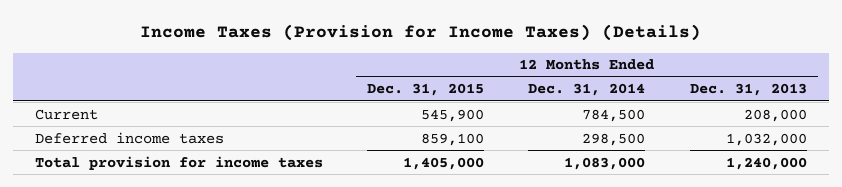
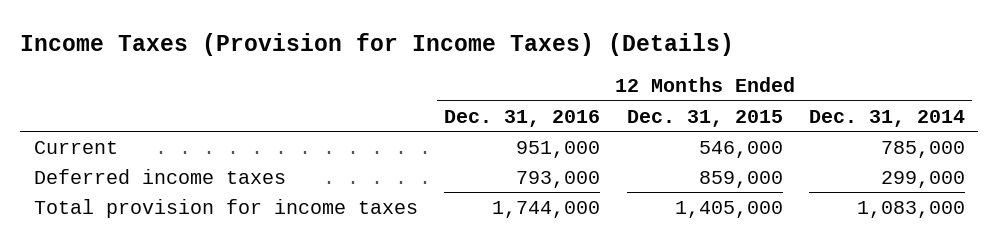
[689,83,807,97] Dec. 31, 2013 -> none
none -> [444,109,601,127] Dec. 31, 2016
[421,108,485,122] 545,900 -> [698,140,783,158] 546,000
[582,108,646,122] 784,500 -> [880,140,965,158] 785,000
[421,132,485,146] 859,100 -> [698,170,783,188] 859,000
[582,132,646,146] 298,500 -> [880,170,965,188] 299,000

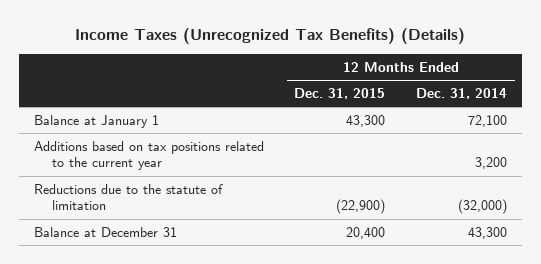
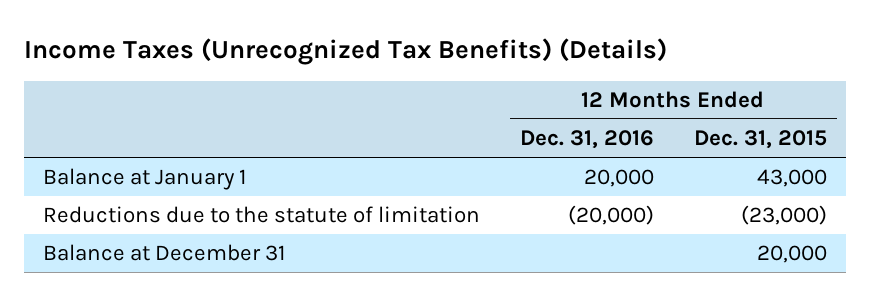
[415,88,507,100] Dec. 31, 2014 -> none
none -> [520,130,655,150] Dec. 31, 2016
[33,140,264,171] Additions based on tax positions related to the current year -> none
[346,114,386,127] 43,300 -> [756,169,827,188] 43,000
[336,199,386,215] (22,900) -> [740,205,827,226] (23,000)
[346,226,386,239] 20,400 -> [756,245,827,264] 20,000

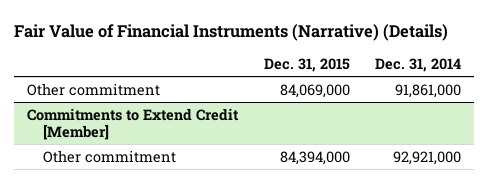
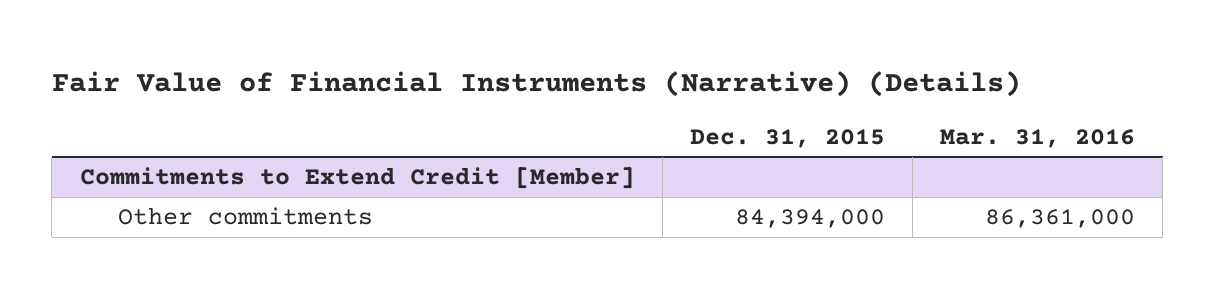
[375,57,462,72] Dec. 31, 2014 -> none
none -> [939,128,1135,148] Mar. 31, 2016
[27,82,161,96] Other commitment -> none
[42,149,176,163] Other commitment -> [118,207,374,226] Other commitments

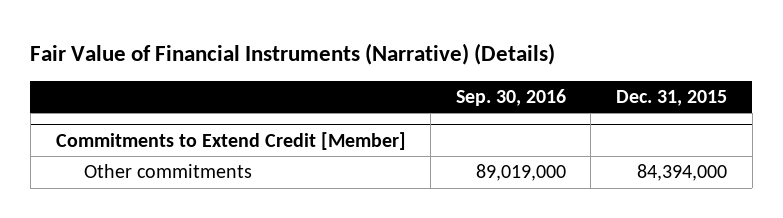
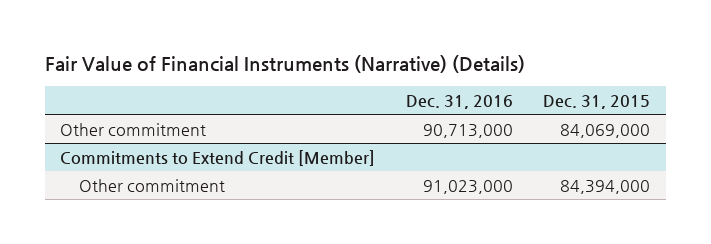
[455,89,566,107] Sep. 30, 2016 -> none
none -> [405,94,513,109] Dec. 31, 2016
none -> [60,122,207,136] Other commitment
[83,164,252,179] Other commitments -> [79,178,226,192] Other commitment

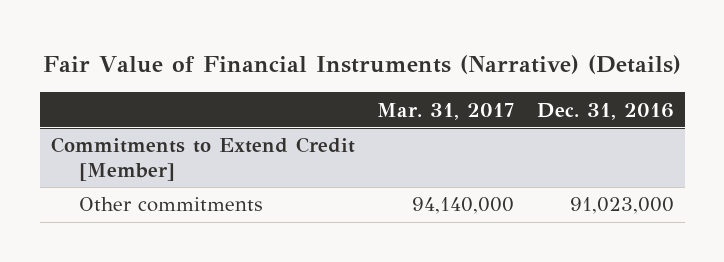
[543,94,651,109] Dec. 31, 2015 -> none
none -> [377,102,515,120] Mar. 31, 2017
[60,122,207,136] Other commitment -> none
[79,178,226,192] Other commitment -> [79,197,263,213] Other commitments

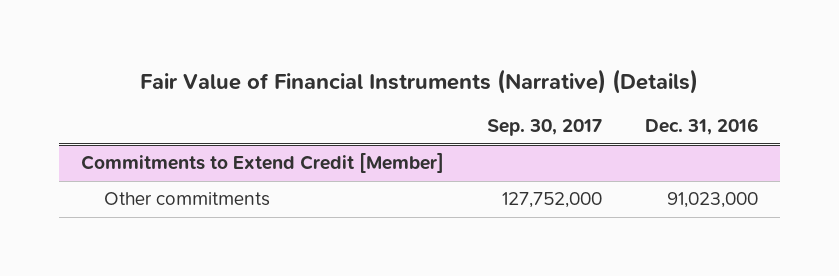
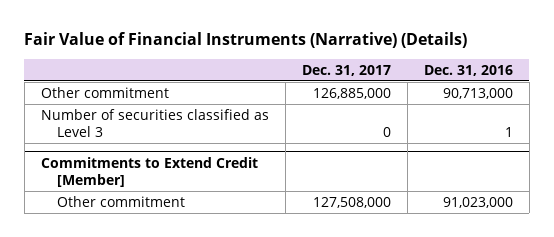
[486,119,602,137] Sep. 30, 2017 -> none
none -> [301,64,391,76] Dec. 31, 2017
none -> [40,86,169,98] Other commitment
none -> [40,108,269,138] Number of securities classified as Level 3
[103,192,270,207] Other commitments -> [56,195,185,207] Other commitment

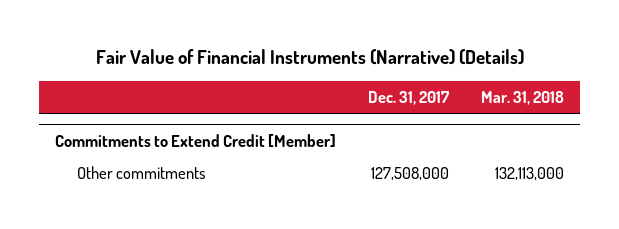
[423,64,513,76] Dec. 31, 2016 -> none
none -> [481,90,565,105] Mar. 31, 2018
[40,86,169,98] Other commitment -> none
[40,108,269,138] Number of securities classified as Level 3 -> none
[56,195,185,207] Other commitment -> [77,166,206,180] Other commitments

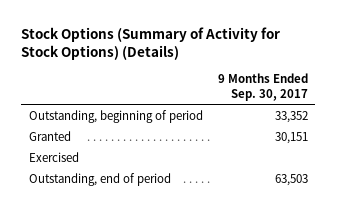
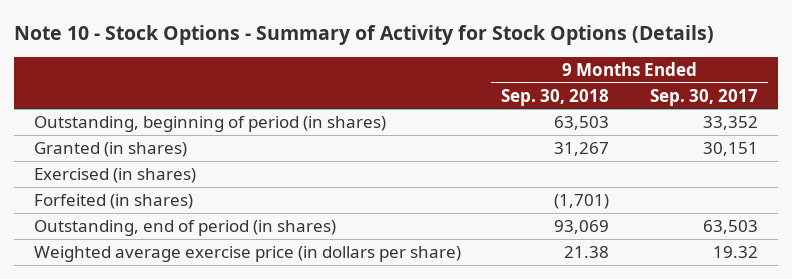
[21,27,281,61] Stock Options (Summary of Activity for Stock Options) (Details) -> [13,25,714,46] Note 10 - Stock Options - Summary of Activity for Stock Options (Details)
none -> [501,88,610,106] Sep. 30, 2018
[28,109,203,123] Outstanding, beginning of period -> [33,115,386,132] Outstanding, beginning of period (in shares)
[28,130,71,141] Granted -> [33,141,187,157] Granted (in shares)
[28,151,79,162] Exercised -> [33,167,196,183] Exercised (in shares)
none -> [33,193,193,209] Forfeited (in shares)
[28,172,171,186] Outstanding, end of period -> [33,219,336,236] Outstanding, end of period (in shares)
none -> [33,245,461,262] Weighted average exercise price (in dollars per share)

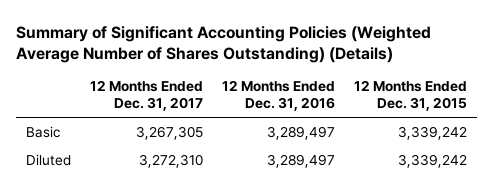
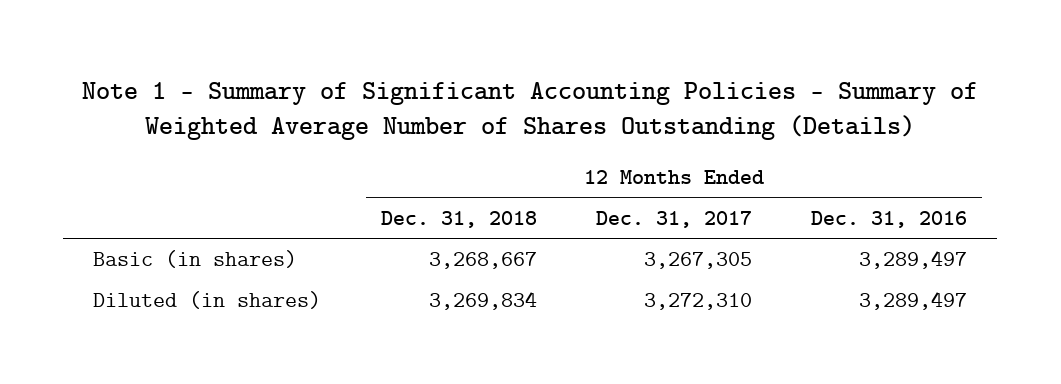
[16,25,432,63] Summary of Significant Accounting Policies (Weighted Average Number of Shares Outstanding) (Details) -> [82,81,979,141] Note 1 - Summary of Significant Accounting Policies - Summary of Weighted Average Number of Shares Outstanding (Details)
[354,80,468,112] 12 Months Ended Dec. 31, 2015 -> none
none -> [380,211,537,229] Dec. 31, 2018
[25,125,60,138] Basic -> [93,250,298,269] Basic (in shares)
[25,153,71,166] Diluted -> [93,291,322,310] Diluted (in shares)

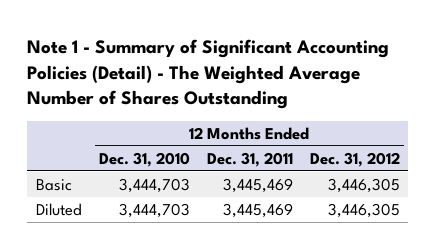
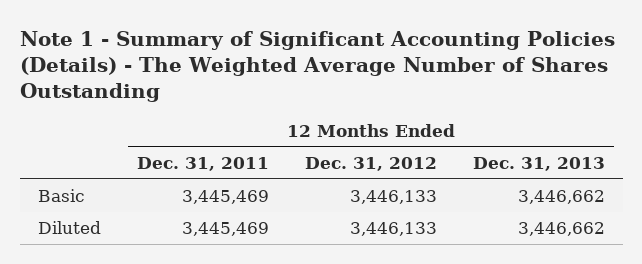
[27,39,390,110] Note 1 - Summary of Significant Accounting Policies (Detail) - The Weighted Average Number of Shares Outstanding -> [19,30,615,103] Note 1 - Summary of Significant Accounting Policies (Details) - The Weighted Average Number of Shares Outstanding
[98,151,190,167] Dec. 31, 2010 -> none
none -> [472,156,605,171] Dec. 31, 2013
[327,177,400,193] 3,446,305 -> [349,189,437,204] 3,446,133
[327,202,400,218] 3,446,305 -> [349,221,437,236] 3,446,133

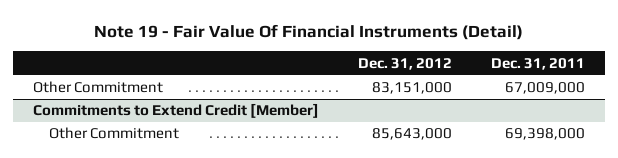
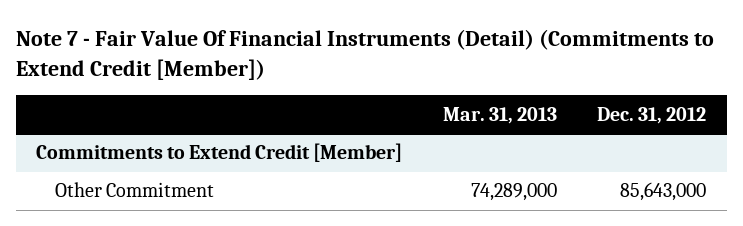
[94,23,524,40] Note 19 - Fair Value Of Financial Instruments (Detail) -> [16,29,715,81] Note 7 - Fair Value Of Financial Instruments (Detail) (Commitments to Extend Credit [Member])
[491,57,586,70] Dec. 31, 2011 -> none
none -> [442,106,557,124] Mar. 31, 2013
[32,81,163,94] Other Commitment -> none

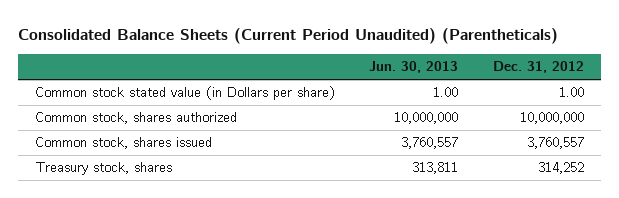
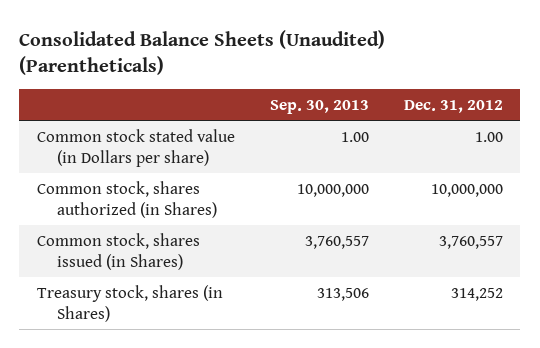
[17,27,558,44] Consolidated Balance Sheets (Current Period Unaudited) (Parentheticals) -> [19,29,386,76] Consolidated Balance Sheets (Unaudited) (Parentheticals)
[369,61,459,74] Jun. 30, 2013 -> none
none -> [269,99,369,114] Sep. 30, 2013
[35,112,238,125] Common stock, shares authorized -> [36,180,217,218] Common stock, shares authorized (in Shares)
[35,137,213,150] Common stock, shares issued -> [36,232,200,270] Common stock, shares issued (in Shares)
[35,162,173,176] Treasury stock, shares -> [36,284,223,322] Treasury stock, shares (in Shares)

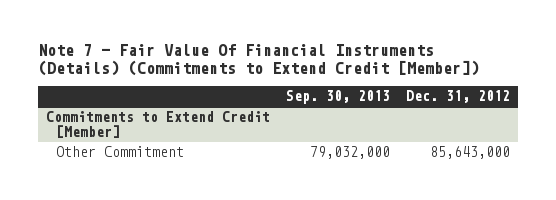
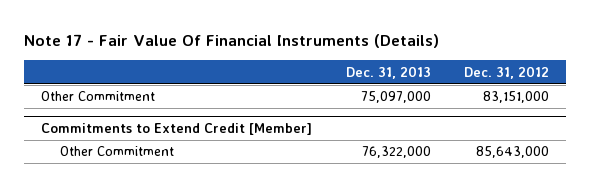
[38,44,480,77] Note 7 - Fair Value Of Financial Instruments (Details) (Commitments to Extend Credit [Member]) -> [24,34,440,49] Note 17 - Fair Value Of Financial Instruments (Details)
[286,90,391,105] Sep. 30, 2013 -> none
none -> [345,65,431,79] Dec. 31, 2013
none -> [40,91,155,102] Other Commitment

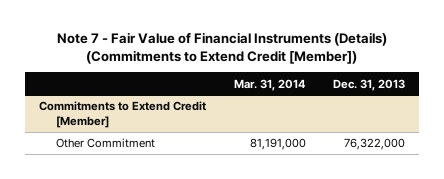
[24,34,440,49] Note 17 - Fair Value Of Financial Instruments (Details) -> [57,31,388,64] Note 7 - Fair Value of Financial Instruments (Details) (Commitments to Extend Credit [Member])
[464,65,550,79] Dec. 31, 2012 -> none
none -> [233,78,306,91] Mar. 31, 2014
[40,91,155,102] Other Commitment -> none

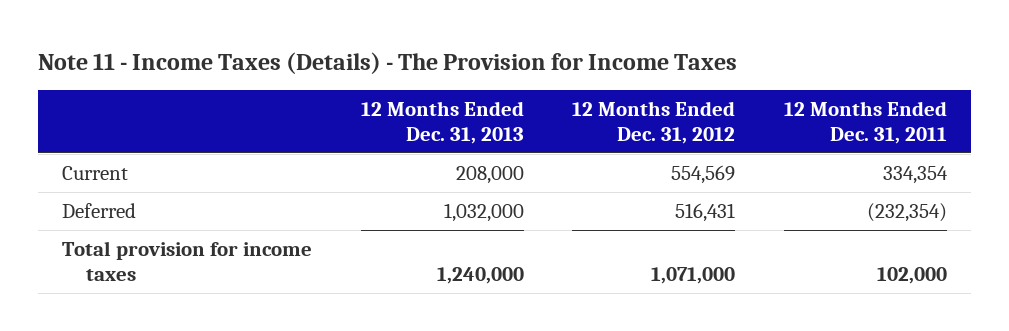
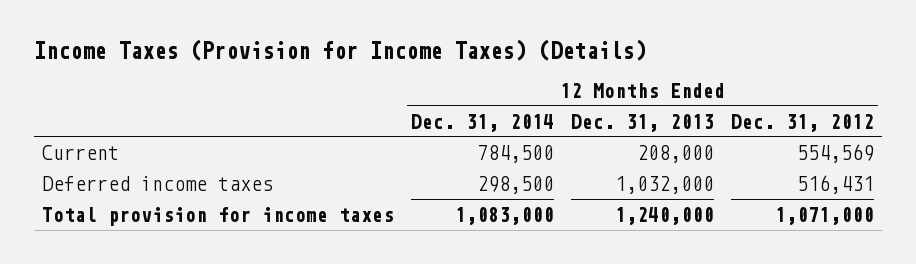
[37,51,737,74] Note 11 - Income Taxes (Details) - The Provision for Income Taxes -> [33,39,646,62] Income Taxes (Provision for Income Taxes) (Details)
[783,100,947,144] 12 Months Ended Dec. 31, 2011 -> none
none -> [411,113,555,132] Dec. 31, 2014
[62,202,137,218] Deferred -> [42,175,274,191] Deferred income taxes

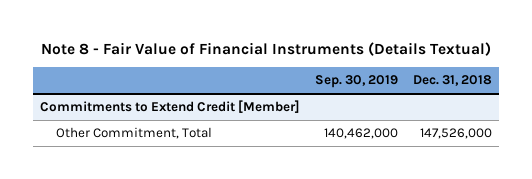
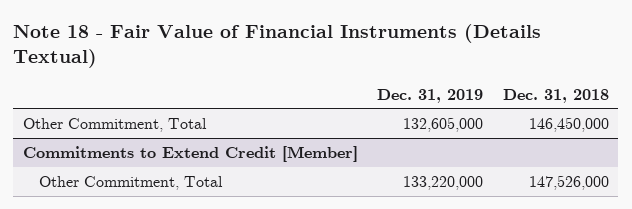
[41,41,492,56] Note 8 - Fair Value of Financial Instruments (Details Textual) -> [13,24,542,69] Note 18 - Fair Value of Financial Instruments (Details Textual)
[315,75,399,89] Sep. 30, 2019 -> none
none -> [377,88,484,103] Dec. 31, 2019
none -> [22,118,207,133] Other Commitment, Total

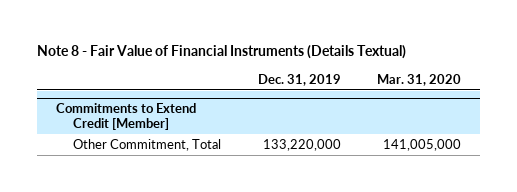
[13,24,542,69] Note 18 - Fair Value of Financial Instruments (Details Textual) -> [37,45,407,60] Note 8 - Fair Value of Financial Instruments (Details Textual)
[502,88,609,103] Dec. 31, 2018 -> none
none -> [377,73,462,86] Mar. 31, 2020
[22,118,207,133] Other Commitment, Total -> none

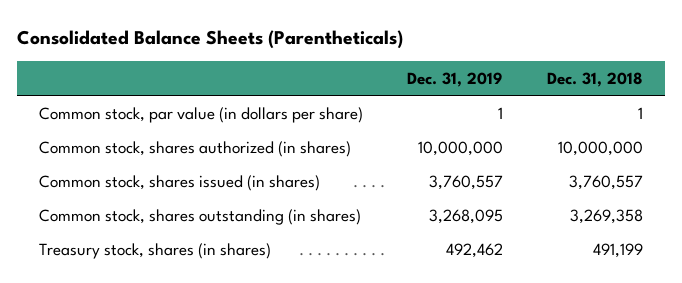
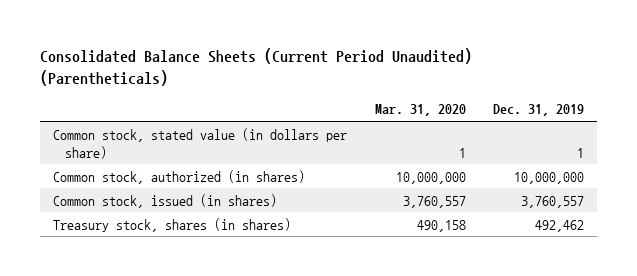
[17,30,404,50] Consolidated Balance Sheets (Parentheticals) -> [39,48,472,86] Consolidated Balance Sheets (Current Period Unaudited) (Parentheticals)
[546,71,643,87] Dec. 31, 2018 -> none
none -> [374,104,466,117] Mar. 31, 2020
[39,208,362,225] Common stock, shares outstanding (in shares) -> none
[39,106,364,123] Common stock, par value (in dollars per share) -> [53,127,348,159] Common stock, stated value (in dollars per share)
[39,140,352,157] Common stock, shares authorized (in shares) -> [53,169,306,184] Common stock, authorized (in shares)
[39,174,321,191] Common stock, shares issued (in shares) -> [53,193,278,208] Common stock, issued (in shares)

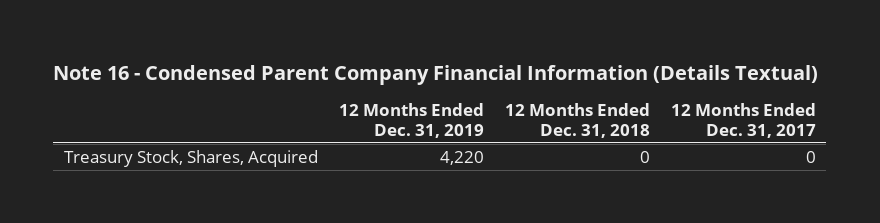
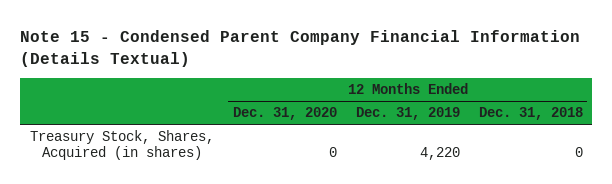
[53,64,819,85] Note 16 - Condensed Parent Company Financial Information (Details Textual) -> [20,29,581,67] Note 15 - Condensed Parent Company Financial Information (Details Textual)
[670,102,816,138] 12 Months Ended Dec. 31, 2017 -> none
none -> [232,107,337,121] Dec. 31, 2020
[63,150,318,168] Treasury Stock, Shares, Acquired -> [29,130,214,161] Treasury Stock, Shares, Acquired (in shares)

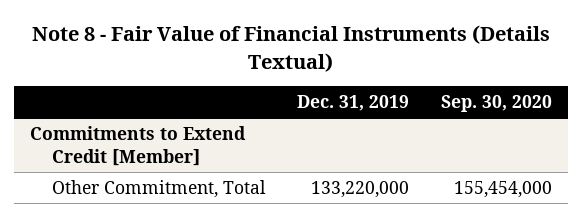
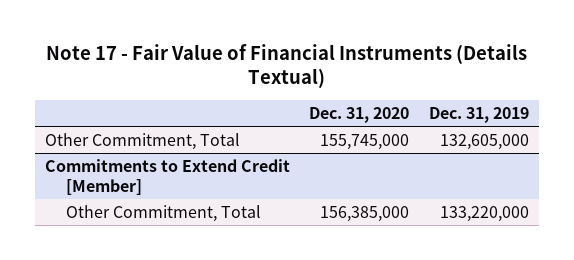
[32,25,551,72] Note 8 - Fair Value of Financial Instruments (Details Textual) -> [45,43,527,89] Note 17 - Fair Value of Financial Instruments (Details Textual)
[441,94,553,112] Sep. 30, 2020 -> none
none -> [309,107,410,124] Dec. 31, 2020
none -> [44,132,240,150] Other Commitment, Total

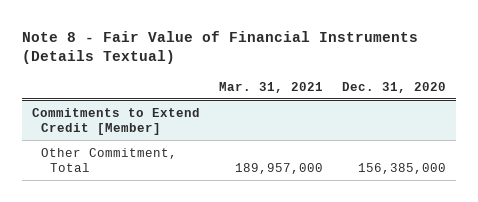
[45,43,527,89] Note 17 - Fair Value of Financial Instruments (Details Textual) -> [22,30,419,65] Note 8 - Fair Value of Financial Instruments (Details Textual)
[429,107,530,124] Dec. 31, 2019 -> none
none -> [218,81,323,93] Mar. 31, 2021
[44,132,240,150] Other Commitment, Total -> none

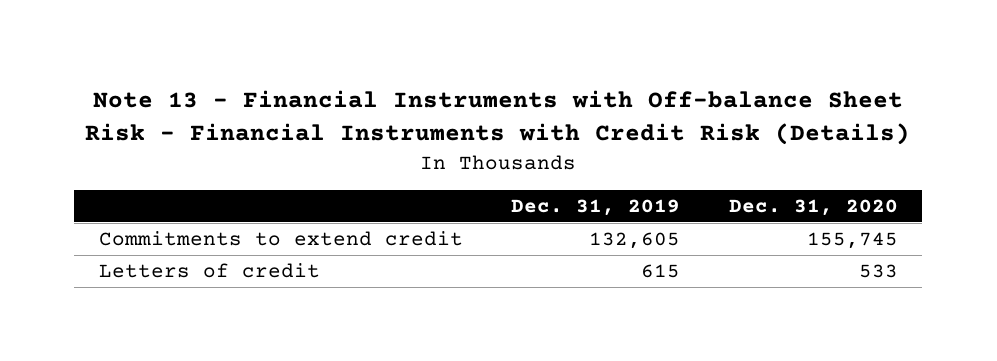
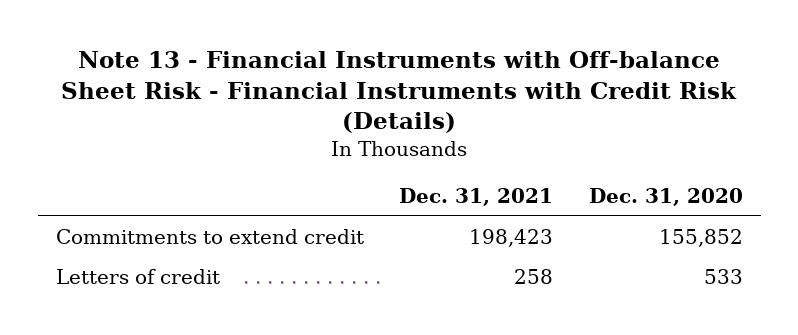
[511,198,681,216] Dec. 31, 2019 -> none
none -> [399,187,554,206] Dec. 31, 2021
[807,231,899,249] 155,745 -> [658,229,743,248] 155,852

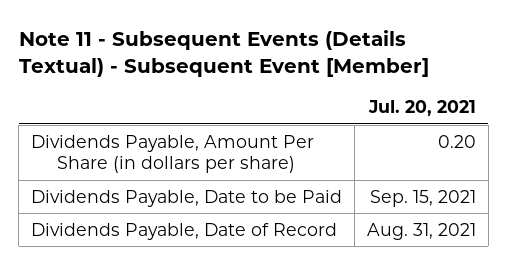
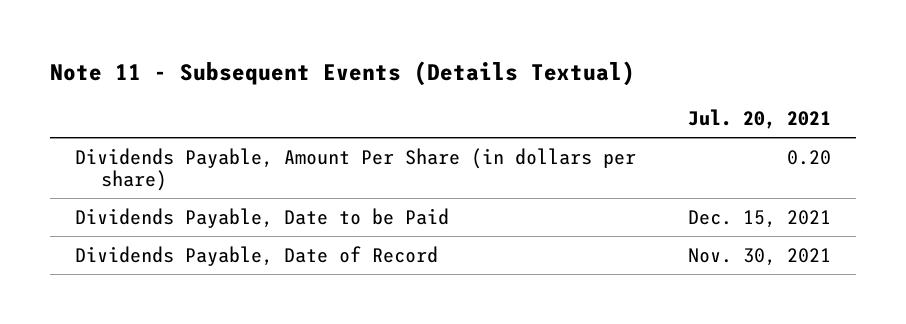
[18,29,429,78] Note 11 - Subsequent Events (Details Textual) - Subsequent Event [Member] -> [49,61,635,87] Note 11 - Subsequent Events (Details Textual)
[369,189,476,207] Sep. 15, 2021 -> [687,209,831,228] Dec. 15, 2021
[366,222,476,240] Aug. 31, 2021 -> [687,247,831,266] Nov. 30, 2021

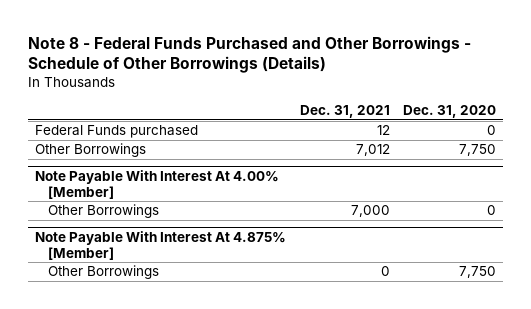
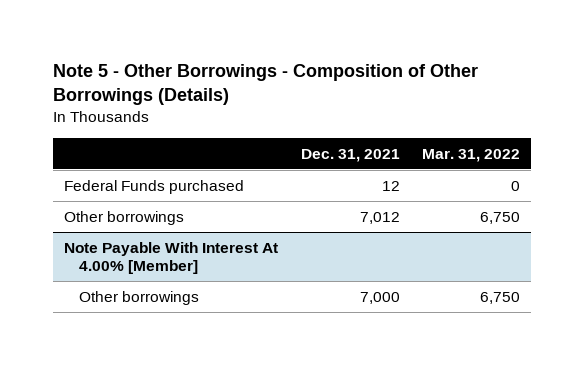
[28,35,472,74] Note 8 - Federal Funds Purchased and Other Borrowings - Schedule of Other Borrowings (Details) -> [52,64,478,106] Note 5 - Other Borrowings - Composition of Other Borrowings (Details)
[403,105,497,119] Dec. 31, 2020 -> none
none -> [421,148,520,162] Mar. 31, 2022
[34,143,146,158] Other Borrowings -> [64,210,185,225] Other borrowings
[34,231,286,260] Note Payable With Interest At 4.875% [Member] -> none
[48,265,160,280] Other Borrowings -> none
[48,204,160,219] Other Borrowings -> [79,290,200,305] Other borrowings

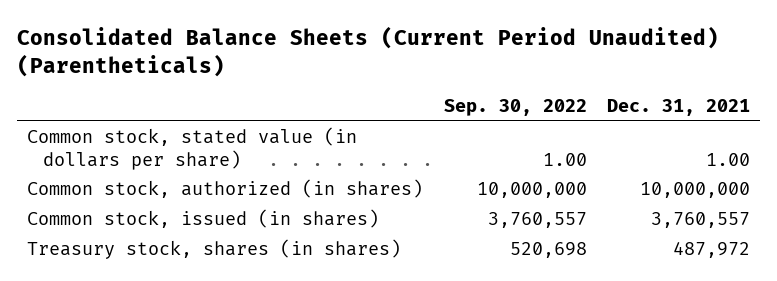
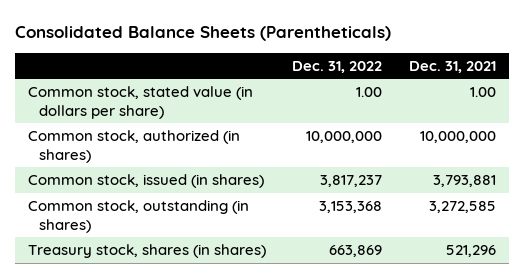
[17,26,720,77] Consolidated Balance Sheets (Current Period Unaudited) (Parentheticals) -> [14,25,391,41] Consolidated Balance Sheets (Parentheticals)
[443,98,587,116] Sep. 30, 2022 -> none
none -> [292,60,383,73] Dec. 31, 2022
[650,212,750,229] 3,760,557 -> [433,175,497,188] 3,793,881
none -> [27,200,249,233] Common stock, outstanding (in shares)
[672,242,750,259] 487,972 -> [446,245,497,258] 521,296

